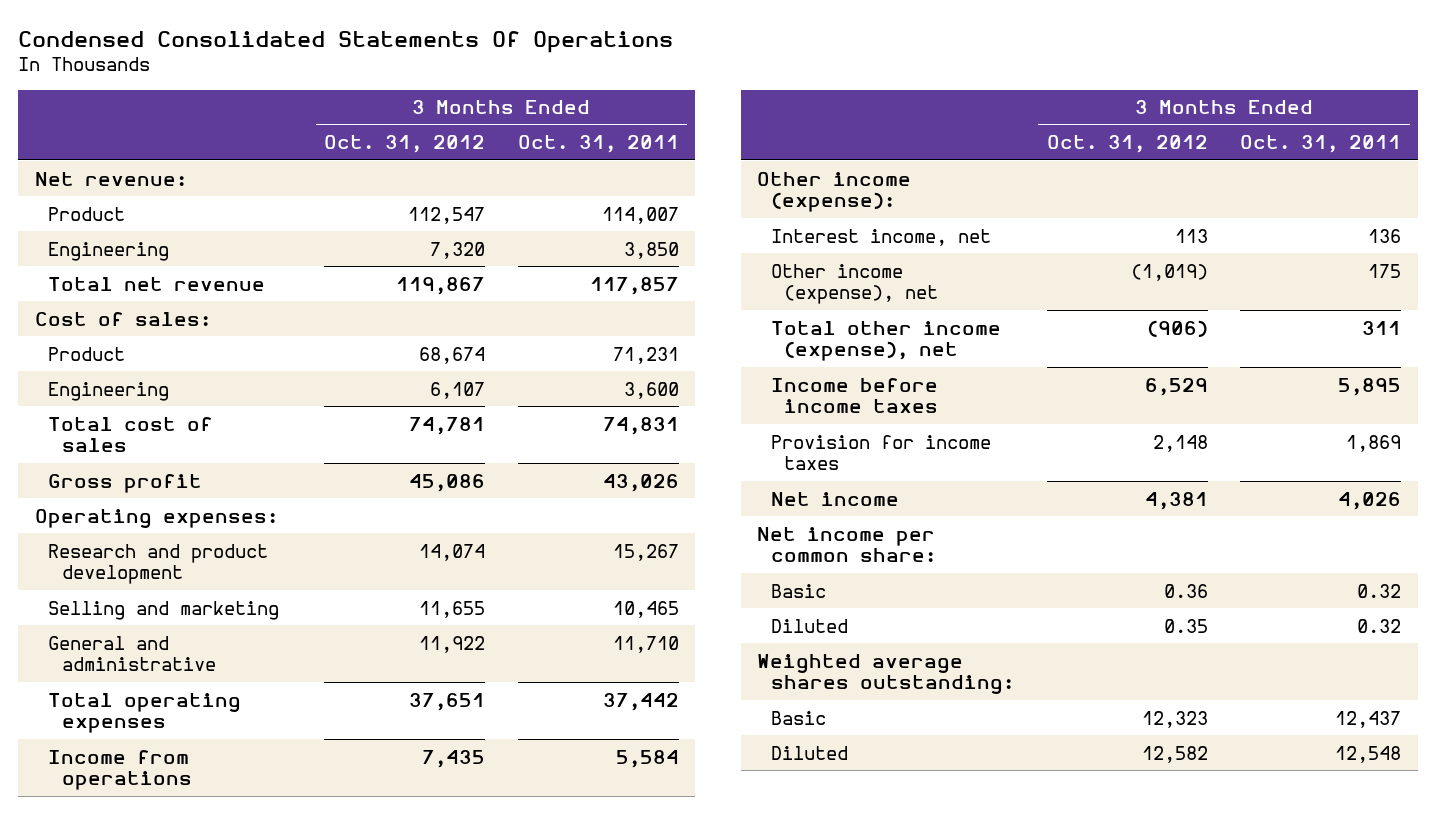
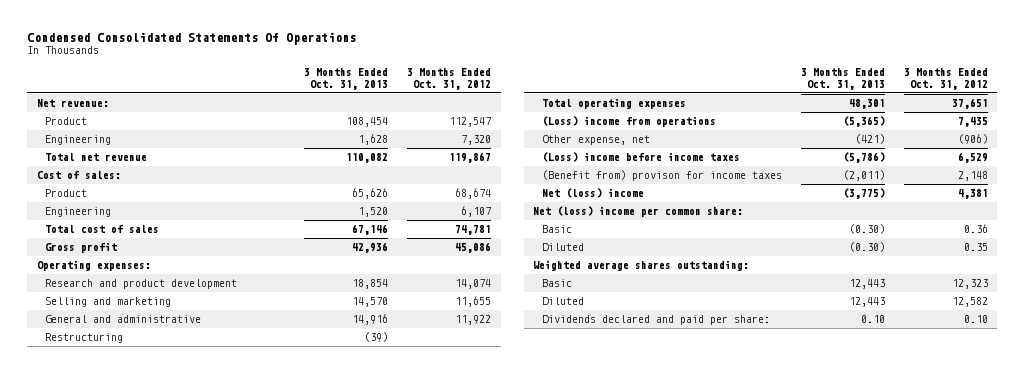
[517,135,679,154] Oct. 31, 2011 -> none
none -> [304,68,389,91] 3 Months Ended Oct. 31, 2013
none -> [45,333,124,344] Restructuring
[757,171,912,213] Other income (expense): -> none
[770,228,991,246] Interest income, net -> none
[770,320,1001,362] Total other income (expense), net -> none
[48,749,192,791] Income from operations -> [541,116,716,128] (Loss) income from operations
[770,263,939,305] Other income (expense), net -> [541,135,650,146] Other expense, net
[1130,263,1208,281] (1,019) -> [957,134,988,145] (906)
[770,377,939,414] Income before income taxes -> [541,152,740,163] (Loss) income before income taxes
[770,434,991,471] Provision for income taxes -> [541,170,782,182] (Benefit from) provison for income taxes
[770,491,899,506] Net income -> [541,188,644,199] Net (loss) income
[757,526,936,563] Net income per common share: -> [533,206,744,218] Net (loss) income per common share:
none -> [541,315,770,326] Dividends declared and paid per share:

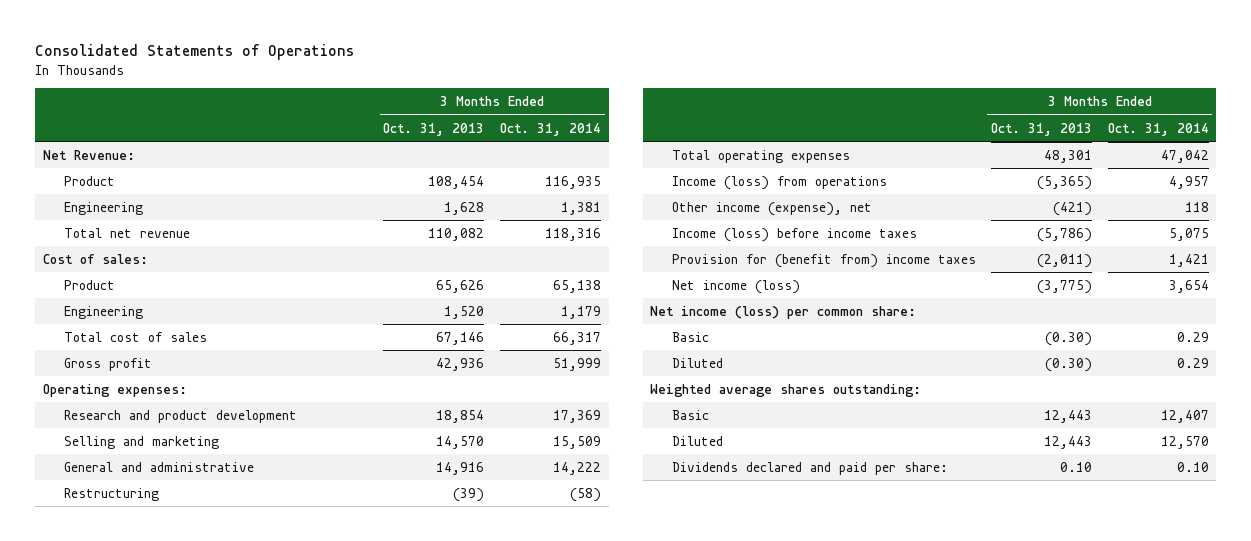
[27,31,357,45] Condensed Consolidated Statements Of Operations -> [34,44,354,61] Consolidated Statements of Operations
[407,68,492,91] 3 Months Ended Oct. 31, 2012 -> none
none -> [499,122,601,136] Oct. 31, 2014
[36,99,109,108] Net revenue: -> [42,149,135,160] Net Revenue:
[541,116,716,128] (Loss) income from operations -> [671,175,887,190] Income (loss) from operations
[541,135,650,146] Other expense, net -> [671,201,872,216] Other income (expense), net
[541,152,740,163] (Loss) income before income taxes -> [671,227,917,242] Income (loss) before income taxes
[541,170,782,182] (Benefit from) provison for income taxes -> [671,253,976,268] Provision for (benefit from) income taxes
[541,188,644,199] Net (loss) income -> [671,279,800,294] Net income (loss)
[533,206,744,218] Net (loss) income per common share: -> [650,305,917,319] Net income (loss) per common share:

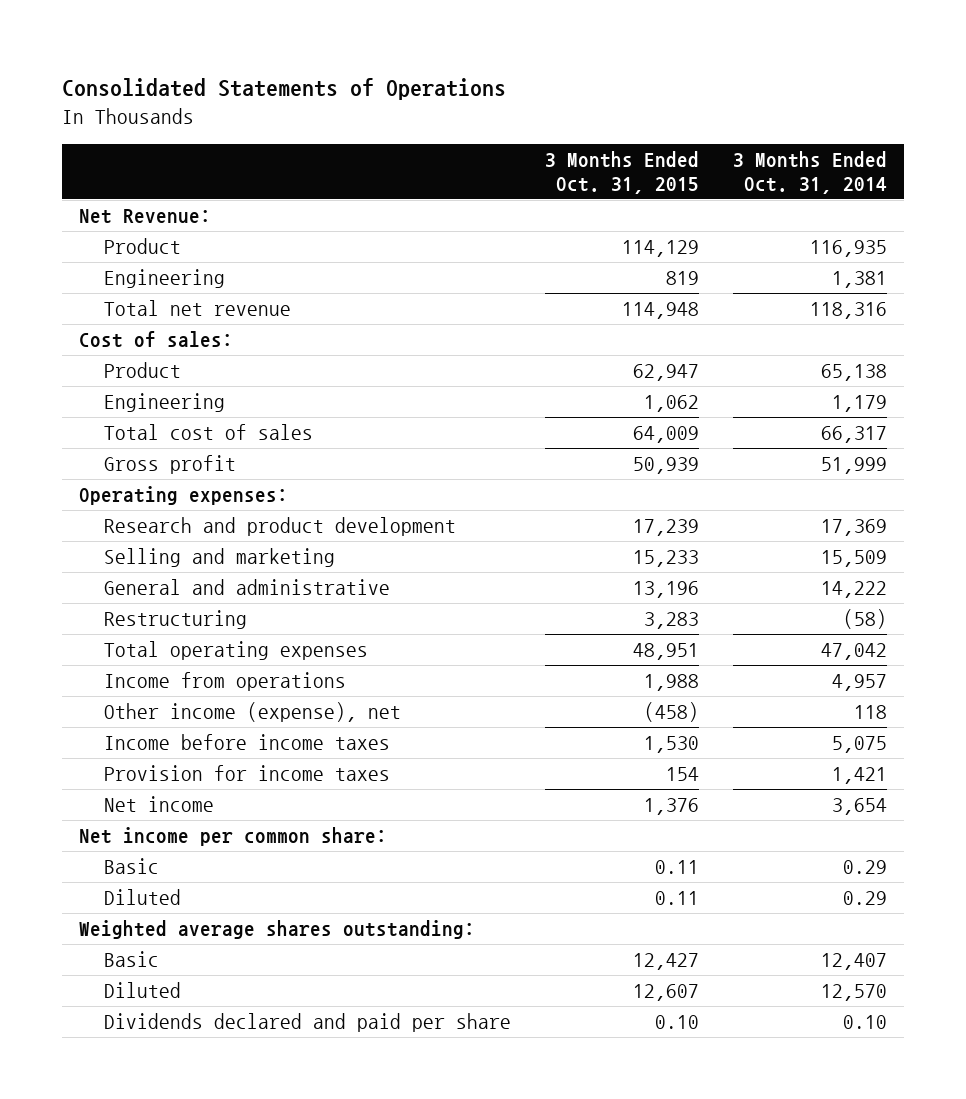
[383,122,485,136] Oct. 31, 2013 -> none
none -> [545,150,700,195] 3 Months Ended Oct. 31, 2015
[671,175,887,190] Income (loss) from operations -> [104,671,347,691] Income from operations
[671,227,917,242] Income (loss) before income taxes -> [104,733,391,750] Income before income taxes
[671,253,976,268] Provision for (benefit from) income taxes -> [104,764,391,781] Provision for income taxes
[671,279,800,294] Net income (loss) -> [104,795,215,812] Net income
[650,305,917,319] Net income (loss) per common share: -> [79,826,388,846] Net income per common share:
[671,461,948,475] Dividends declared and paid per share: -> [104,1012,512,1032] Dividends declared and paid per share

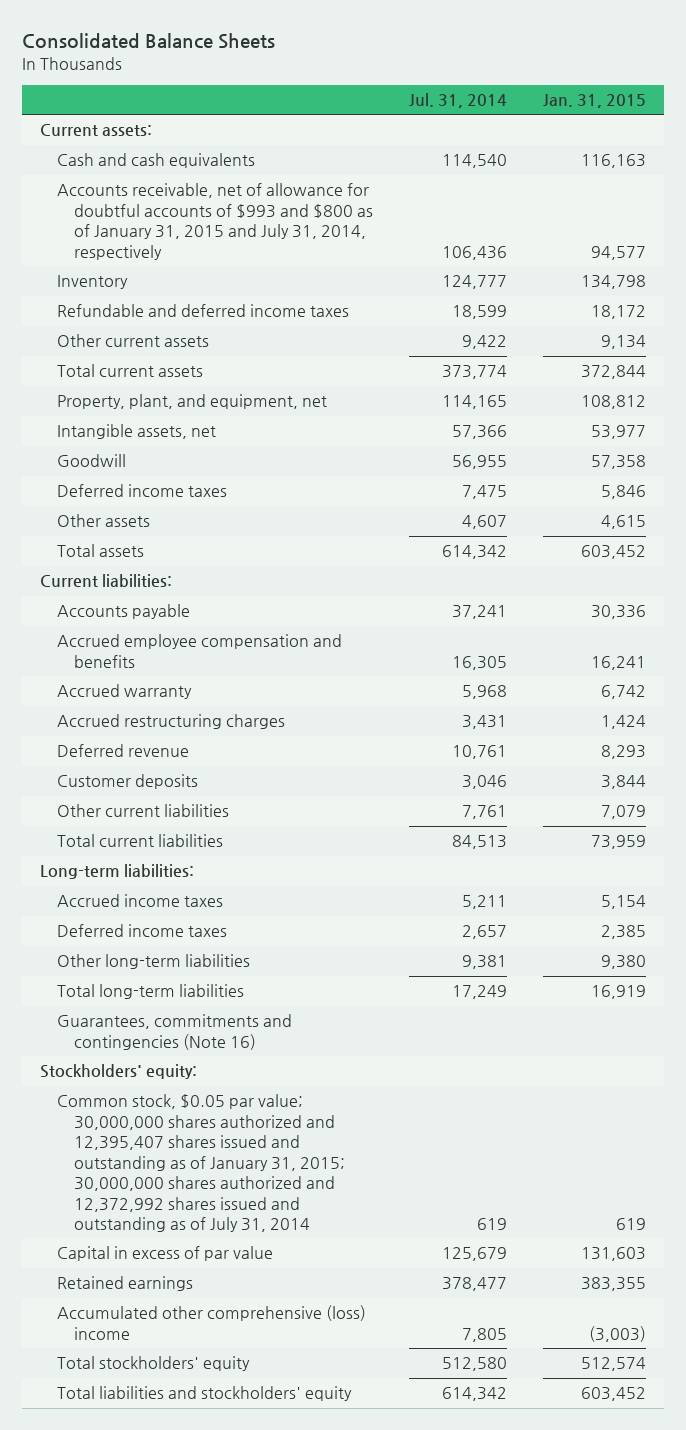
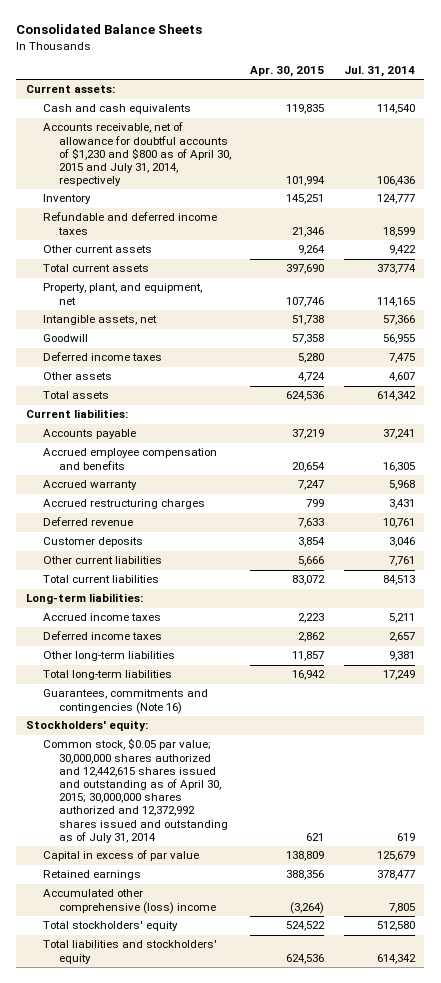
[542,94,646,109] Jan. 31, 2015 -> none
none -> [250,66,325,78] Apr. 30, 2015
[56,183,373,260] Accounts receivable, net of allowance for doubtful accounts of $993 and $800 as of January 31, 2015 and July 31, 2014, respectively -> [42,122,232,187] Accounts receivable, net of allowance for doubtful accounts of $1,230 and $800 as of April 30, 2015 and July 31, 2014, respectively
[56,1094,345,1233] Common stock, $0.05 par value; 30,000,000 shares authorized and 12,395,407 shares issued and outstanding as of January 31, 2015; 30,000,000 shares authorized and 12,372,992 shares issued and outstanding as of July 31, 2014 -> [42,738,229,843] Common stock, $0.05 par value; 30,000,000 shares authorized and 12,442,615 shares issued and outstanding as of April 30, 2015; 30,000,000 shares authorized and 12,372,992 shares issued and outstanding as of July 31, 2014

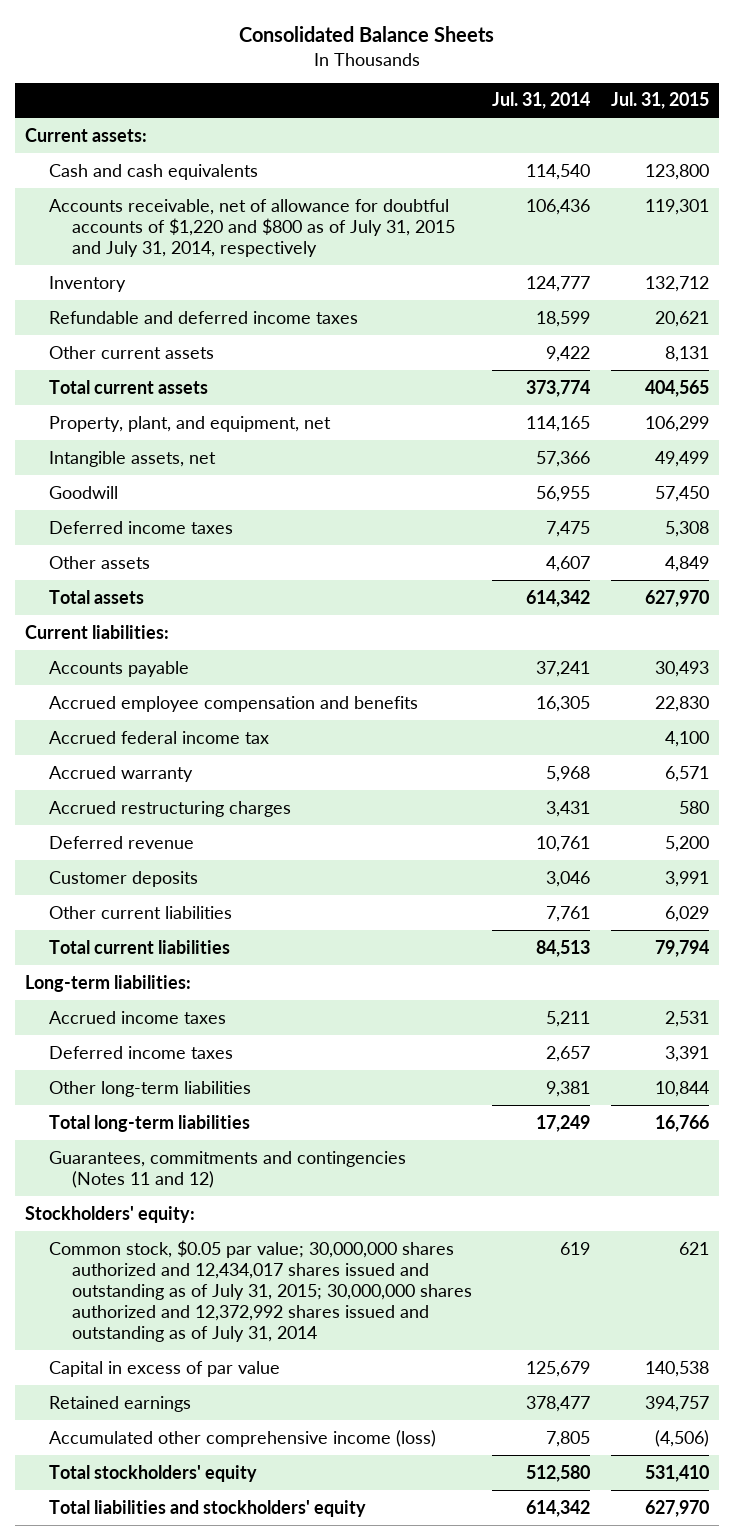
[250,66,325,78] Apr. 30, 2015 -> none
none -> [610,92,709,110] Jul. 31, 2015
[42,122,232,187] Accounts receivable, net of allowance for doubtful accounts of $1,230 and $800 as of April 30, 2015 and July 31, 2014, respectively -> [48,198,456,257] Accounts receivable, net of allowance for doubtful accounts of $1,220 and $800 as of July 31, 2015 and July 31, 2014, respectively
none -> [48,730,269,744] Accrued federal income tax
[42,689,208,714] Guarantees, commitments and contingencies (Note 16) -> [48,1150,406,1188] Guarantees, commitments and contingencies (Notes 11 and 12)
[42,738,229,843] Common stock, $0.05 par value; 30,000,000 shares authorized and 12,442,615 shares issued and outstanding as of April 30, 2015; 30,000,000 shares authorized and 12,372,992 shares issued and outstanding as of July 31, 2014 -> [48,1239,473,1343] Common stock, $0.05 par value; 30,000,000 shares authorized and 12,434,017 shares issued and outstanding as of July 31, 2015; 30,000,000 shares authorized and 12,372,992 shares issued and outstanding as of July 31, 2014
[42,889,217,914] Accumulated other comprehensive (loss) income -> [48,1429,436,1447] Accumulated other comprehensive income (loss)

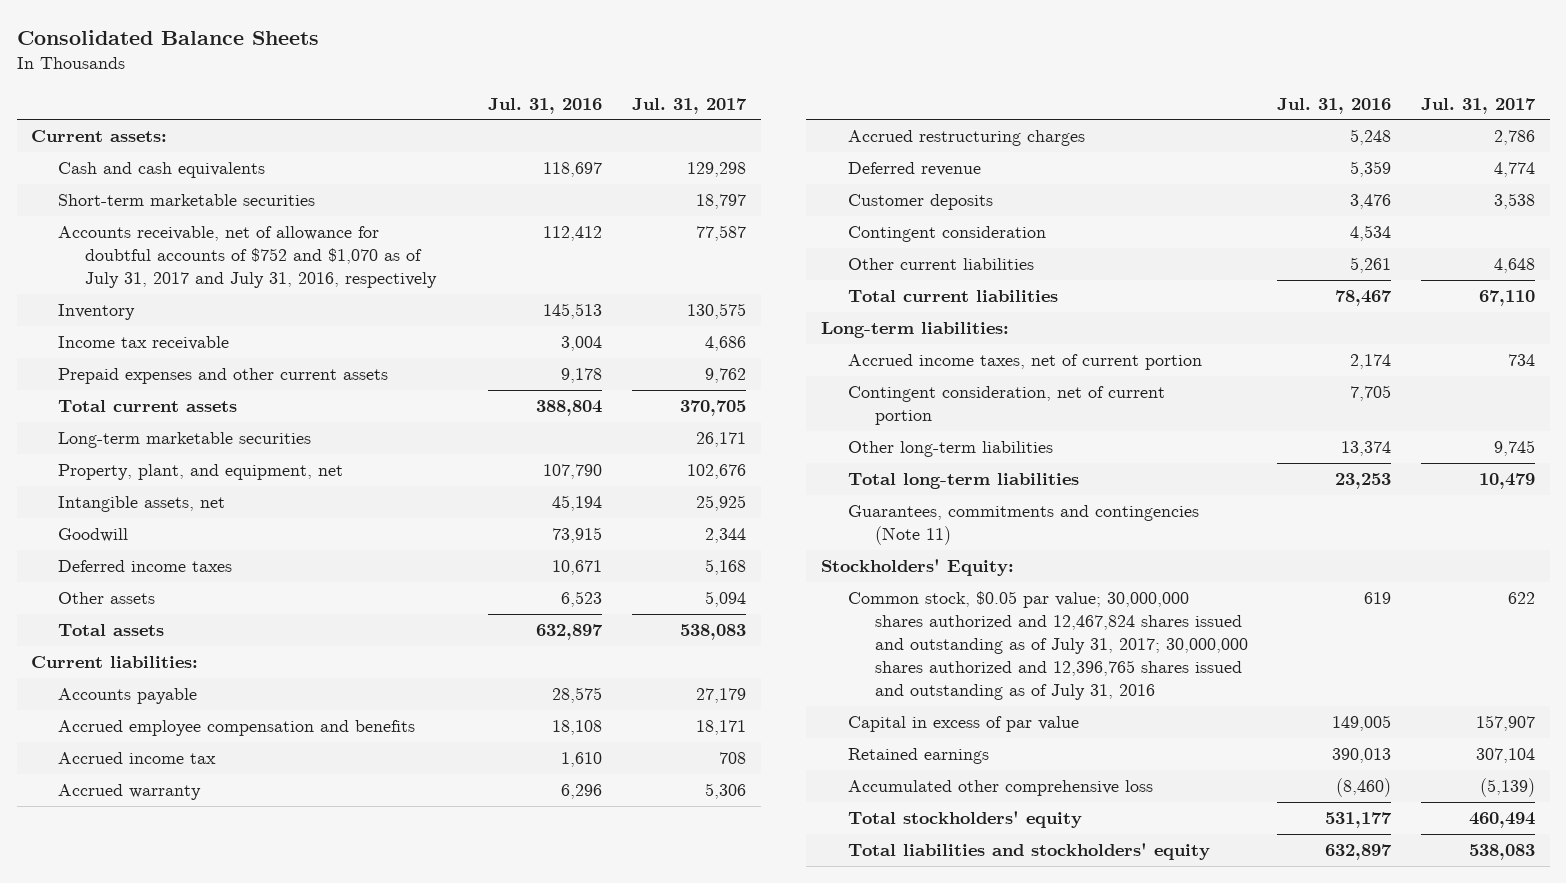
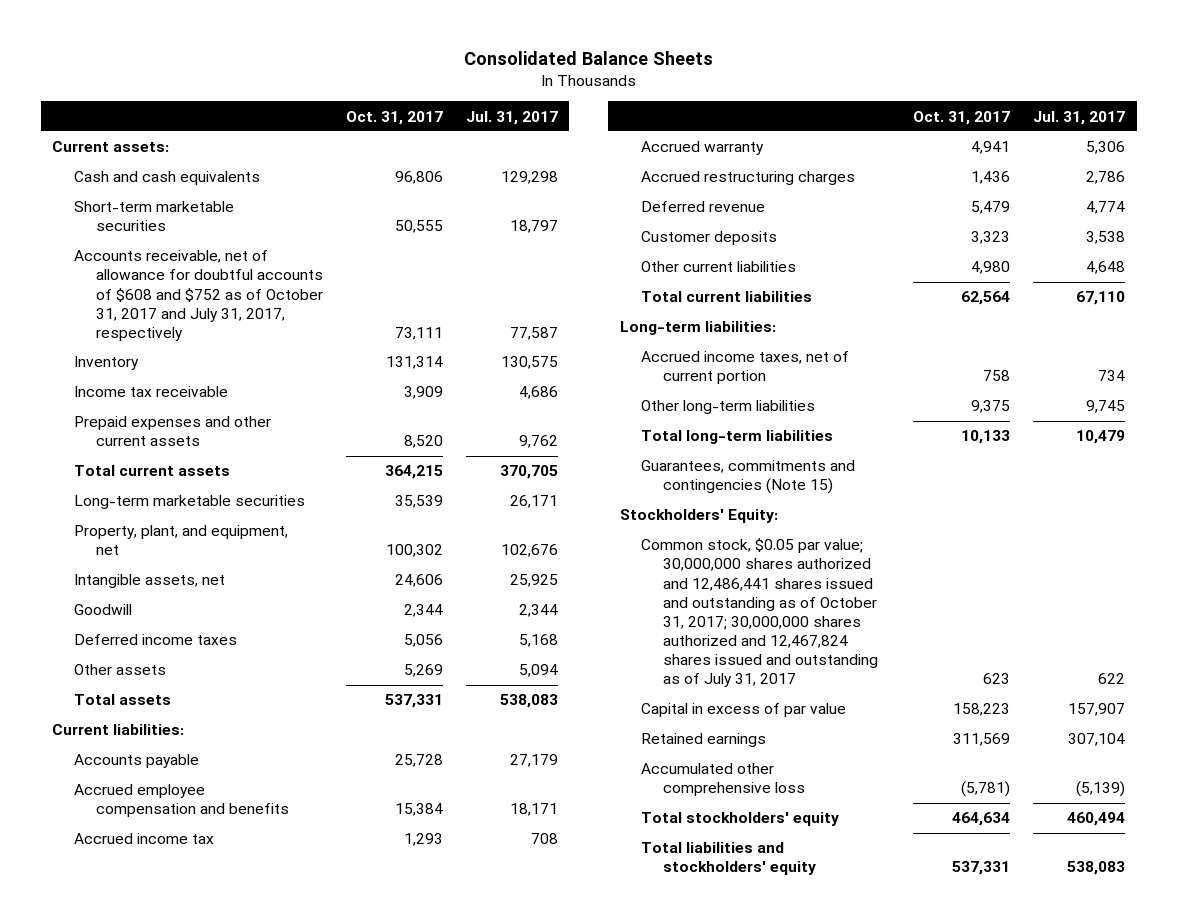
[487,97,602,114] Jul. 31, 2016 -> none
none -> [345,110,443,125] Oct. 31, 2017
[58,226,438,289] Accounts receivable, net of allowance for doubtful accounts of $752 and $1,070 as of July 31, 2017 and July 31, 2016, respectively -> [73,250,323,341] Accounts receivable, net of allowance for doubtful accounts of $608 and $752 as of October 31, 2017 and July 31, 2017, respectively
[847,226,1046,243] Contingent consideration -> none
[847,386,1165,426] Contingent consideration, net of current portion -> none
[847,505,1199,546] Guarantees, commitments and contingencies (Note 11) -> [641,460,856,495] Guarantees, commitments and contingencies (Note 15)
[847,591,1248,701] Common stock, $0.05 par value; 30,000,000 shares authorized and 12,467,824 shares issued and outstanding as of July 31, 2017; 30,000,000 shares authorized and 12,396,765 shares issued and outstanding as of July 31, 2016 -> [641,538,879,688] Common stock, $0.05 par value; 30,000,000 shares authorized and 12,486,441 shares issued and outstanding as of October 31, 2017; 30,000,000 shares authorized and 12,467,824 shares issued and outstanding as of July 31, 2017

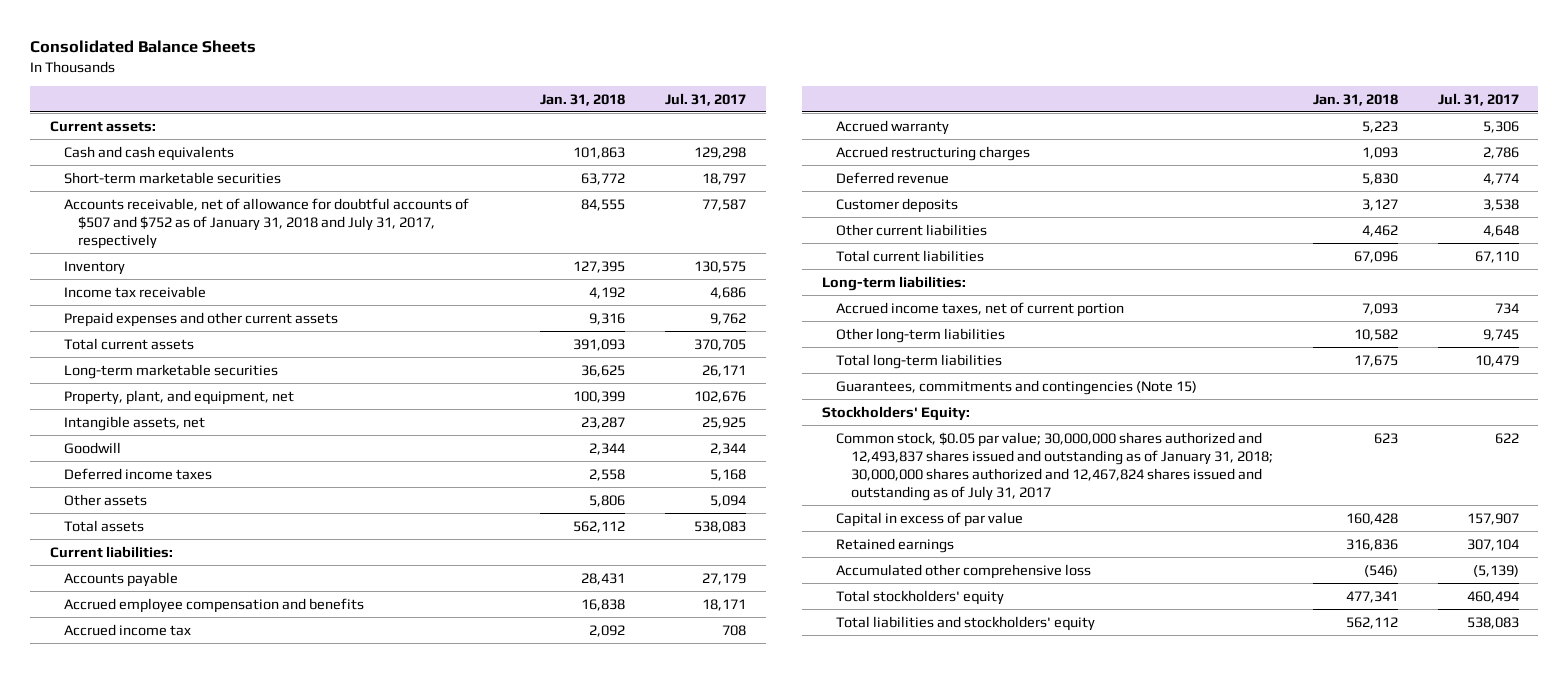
[345,110,443,125] Oct. 31, 2017 -> none
none -> [540,93,626,106] Jan. 31, 2018
[73,250,323,341] Accounts receivable, net of allowance for doubtful accounts of $608 and $752 as of October 31, 2017 and July 31, 2017, respectively -> [63,197,469,250] Accounts receivable, net of allowance for doubtful accounts of $507 and $752 as of January 31, 2018 and July 31, 2017, respectively
[641,538,879,688] Common stock, $0.05 par value; 30,000,000 shares authorized and 12,486,441 shares issued and outstanding as of October 31, 2017; 30,000,000 shares authorized and 12,467,824 shares issued and outstanding as of July 31, 2017 -> [836,431,1273,502] Common stock, $0.05 par value; 30,000,000 shares authorized and 12,493,837 shares issued and outstanding as of January 31, 2018; 30,000,000 shares authorized and 12,467,824 shares issued and outstanding as of July 31, 2017

